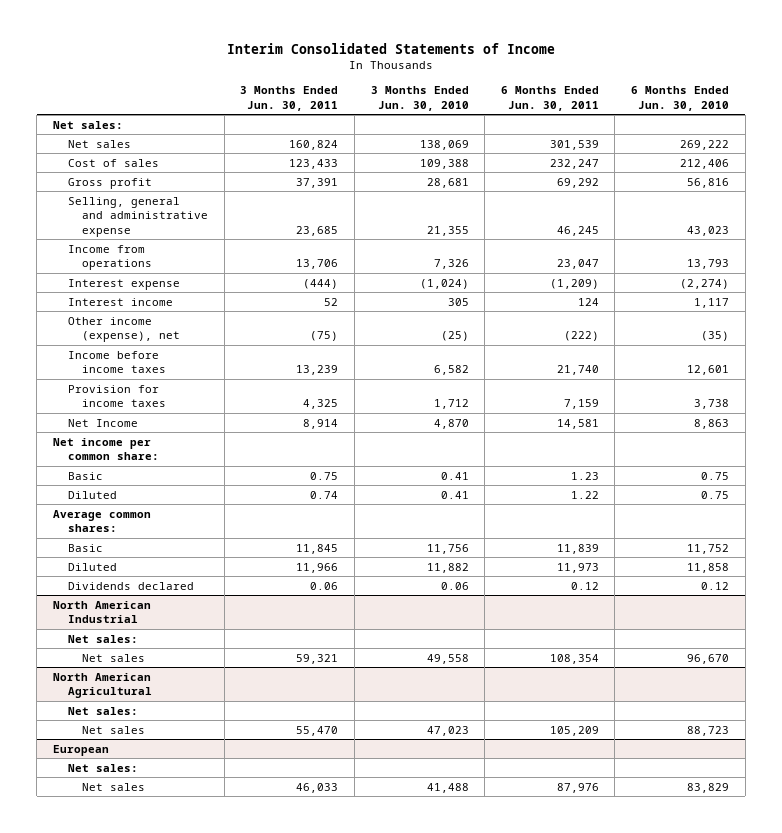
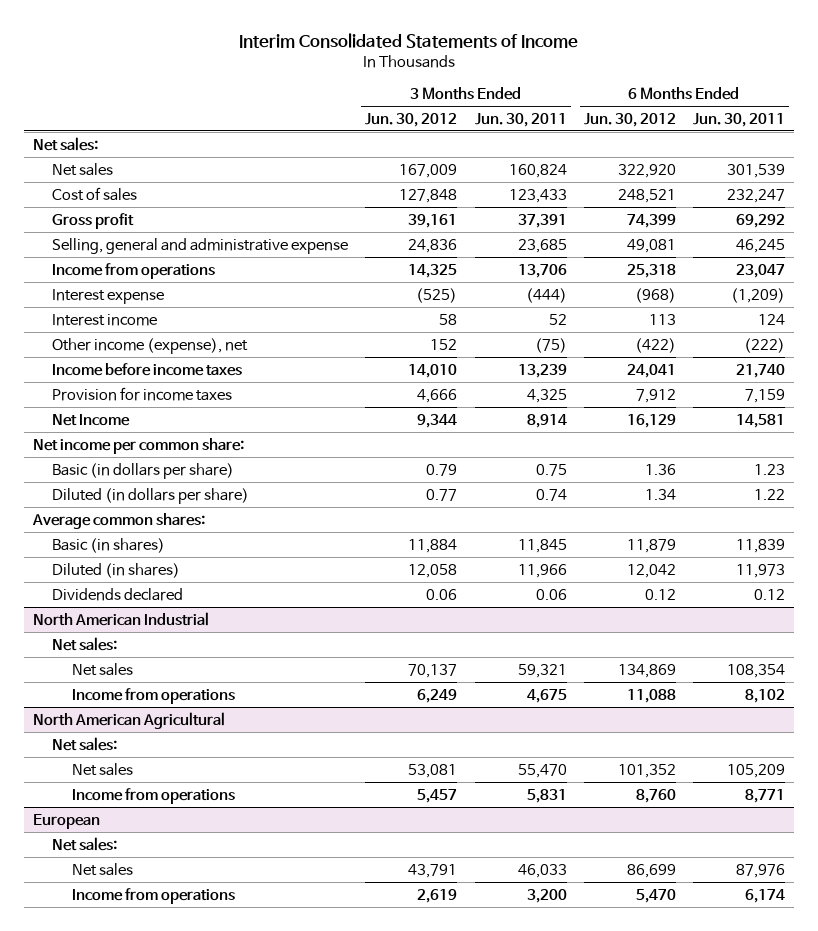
[370,86,469,111] 3 Months Ended Jun. 30, 2010 -> none
[631,86,730,111] 6 Months Ended Jun. 30, 2010 -> none
none -> [365,112,458,127] Jun. 30, 2012
none -> [583,112,676,127] Jun. 30, 2012
[67,471,103,480] Basic -> [52,462,235,479] Basic (in dollars per share)
[67,490,117,499] Diluted -> [52,487,250,504] Diluted (in dollars per share)
[67,543,103,552] Basic -> [52,537,166,553] Basic (in shares)
[67,562,117,571] Diluted -> [52,562,181,578] Diluted (in shares)
none -> [71,687,235,704] Income from operations
none -> [71,787,235,804] Income from operations
none -> [71,887,235,904] Income from operations

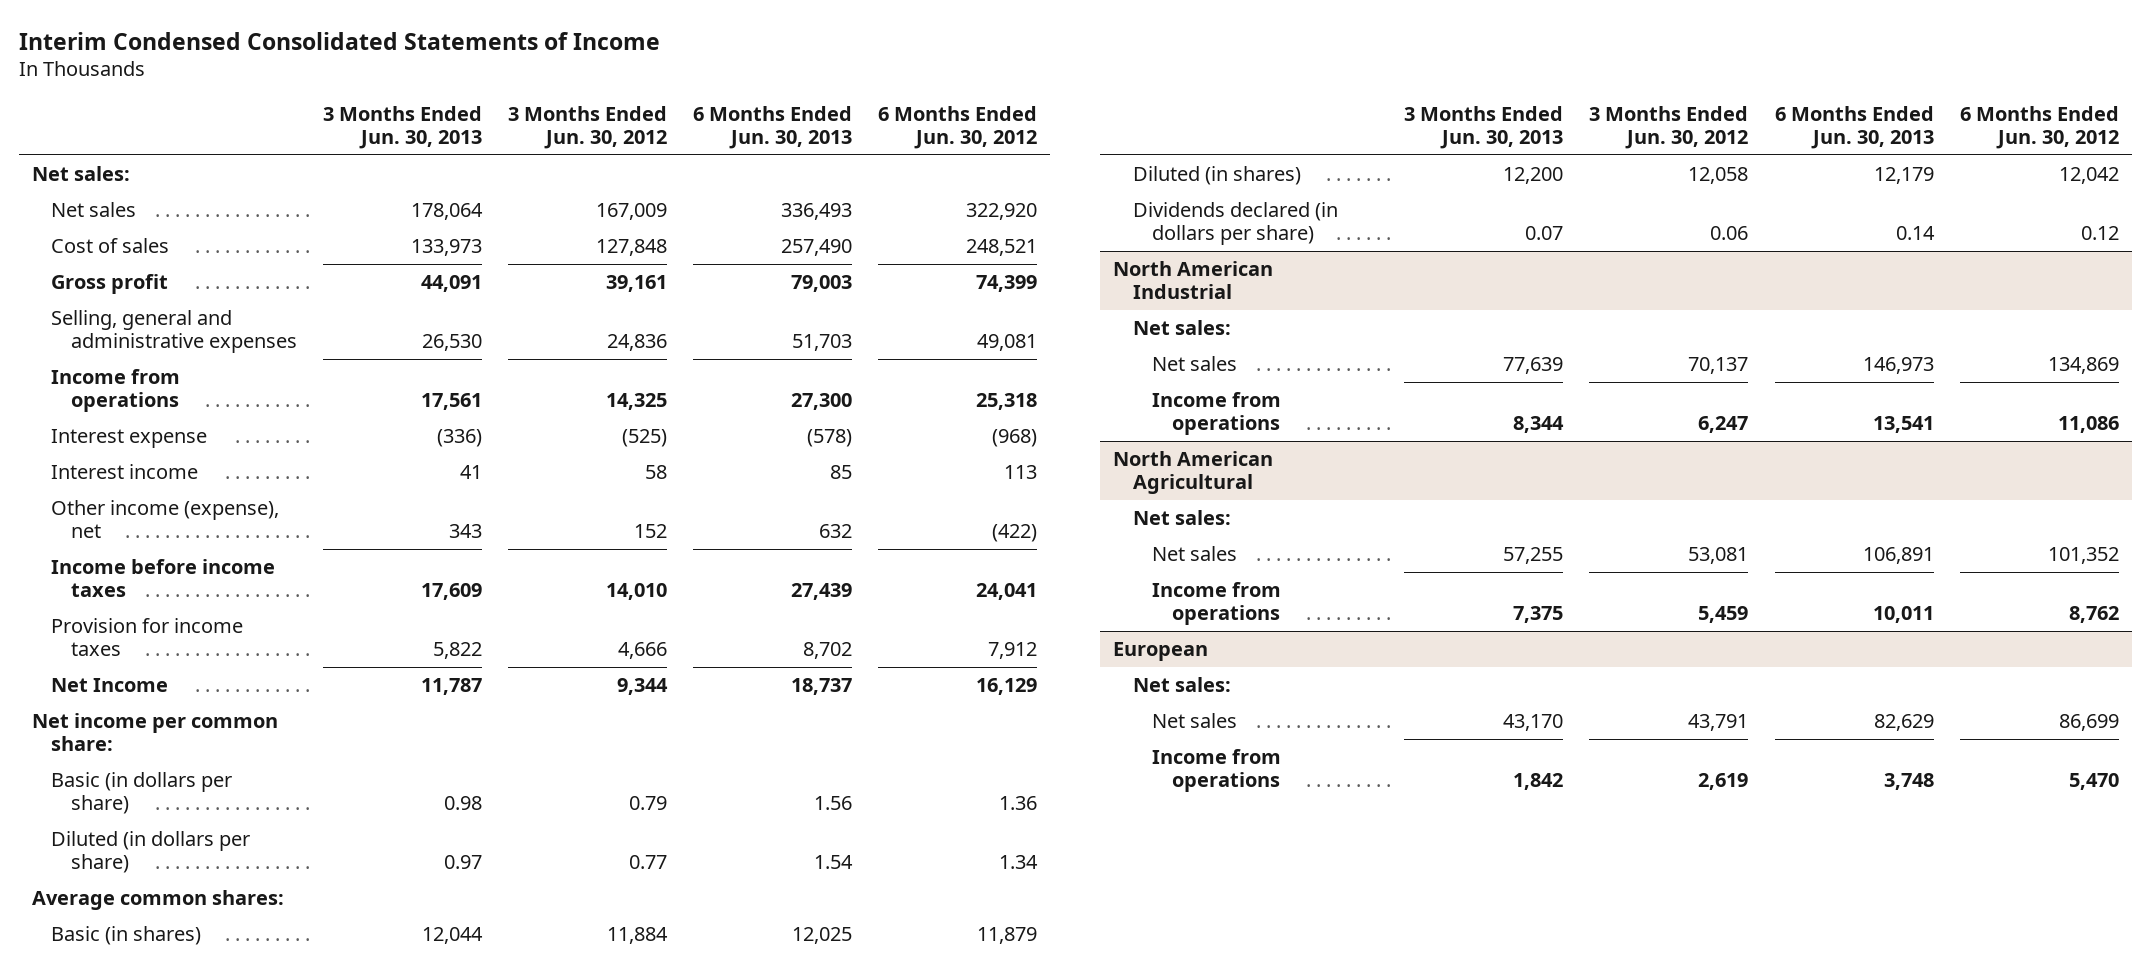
[238,32,578,48] Interim Consolidated Statements of Income -> [18,31,660,50] Interim Condensed Consolidated Statements of Income
[474,112,567,127] Jun. 30, 2011 -> none
[693,112,786,127] Jun. 30, 2011 -> none
none -> [322,106,482,150] 3 Months Ended Jun. 30, 2013
none -> [693,106,853,150] 6 Months Ended Jun. 30, 2013
[52,237,349,254] Selling, general and administrative expense -> [51,309,297,353] Selling, general and administrative expenses
[52,587,184,601] Dividends declared -> [1132,201,1338,245] Dividends declared (in dollars per share)
[417,688,458,703] 6,249 -> [1698,415,1749,433] 6,247
[626,688,676,703] 11,088 -> [2057,415,2119,433] 11,086
[417,788,458,803] 5,457 -> [1698,605,1749,623] 5,459
[635,788,676,803] 8,760 -> [2068,605,2119,623] 8,762

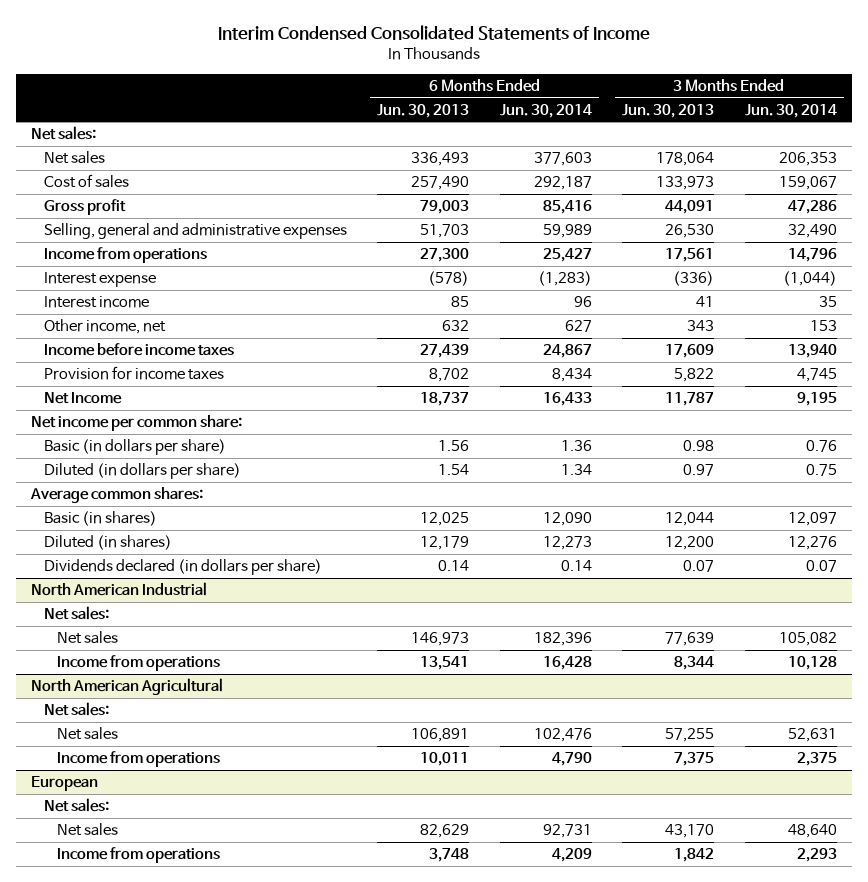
[508,106,668,150] 3 Months Ended Jun. 30, 2012 -> none
[878,106,1038,150] 6 Months Ended Jun. 30, 2012 -> none
none -> [499,103,592,118] Jun. 30, 2014
none -> [744,103,837,118] Jun. 30, 2014
[51,499,280,538] Other income (expense), net -> [44,319,167,335] Other income, net

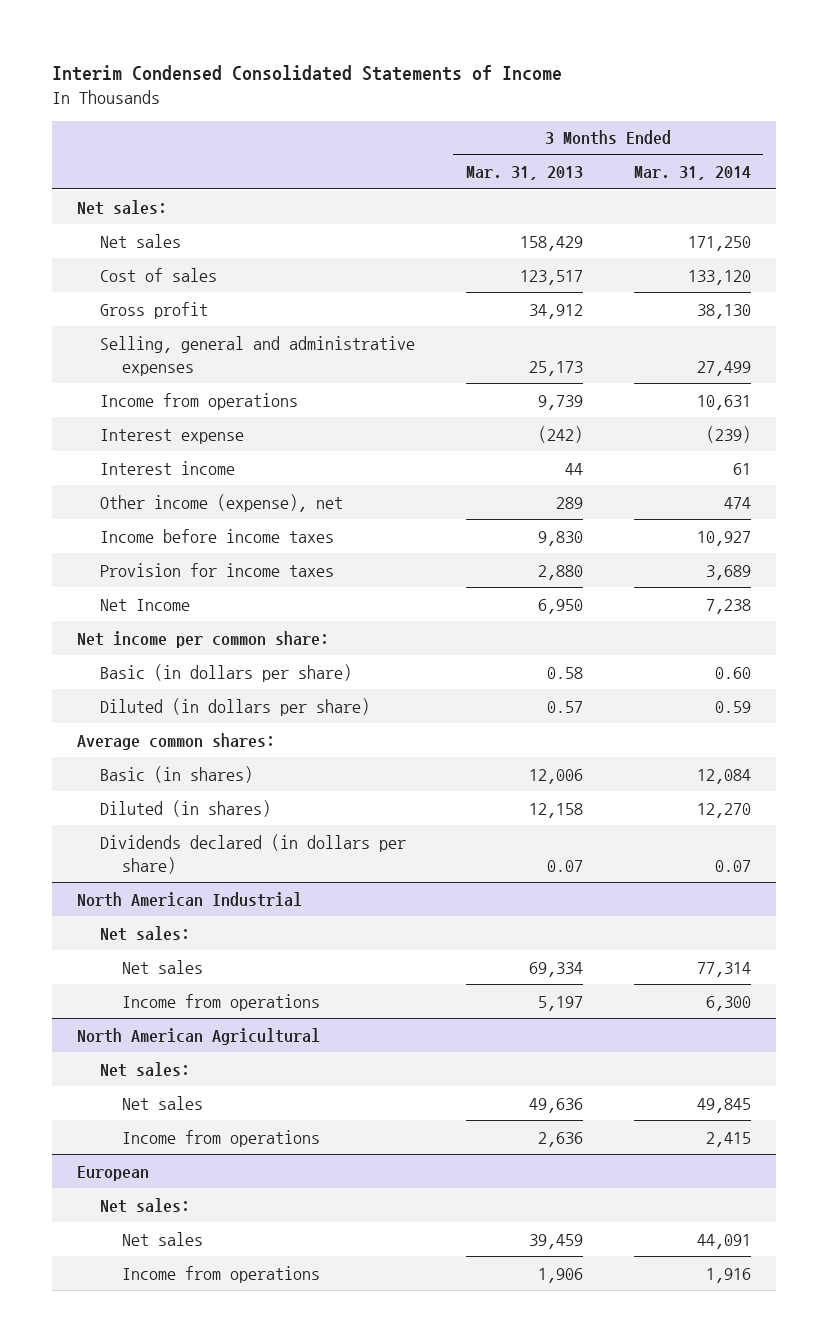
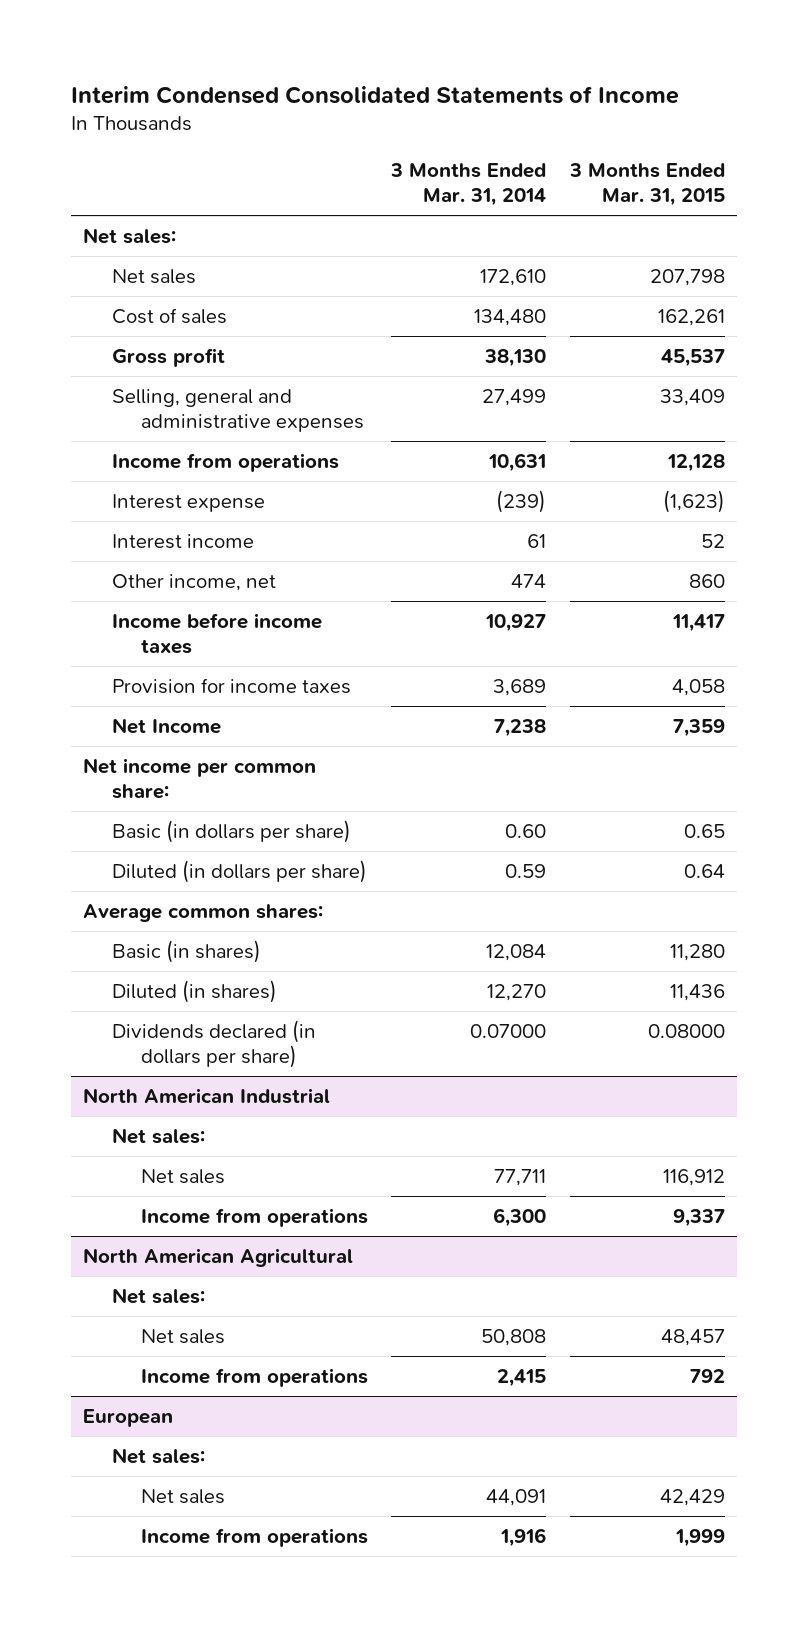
[465,166,583,181] Mar. 31, 2013 -> none
none -> [569,163,726,207] 3 Months Ended Mar. 31, 2015
[687,235,751,251] 171,250 -> [480,268,547,286] 172,610
[687,269,751,285] 133,120 -> [474,308,547,326] 134,480
[99,493,343,512] Other income (expense), net -> [111,573,276,591] Other income, net
[714,859,751,872] 0.07 -> [470,1023,547,1038] 0.07000
[696,961,751,977] 77,314 -> [494,1168,547,1186] 77,711
[696,1097,751,1113] 49,845 -> [481,1328,547,1346] 50,808

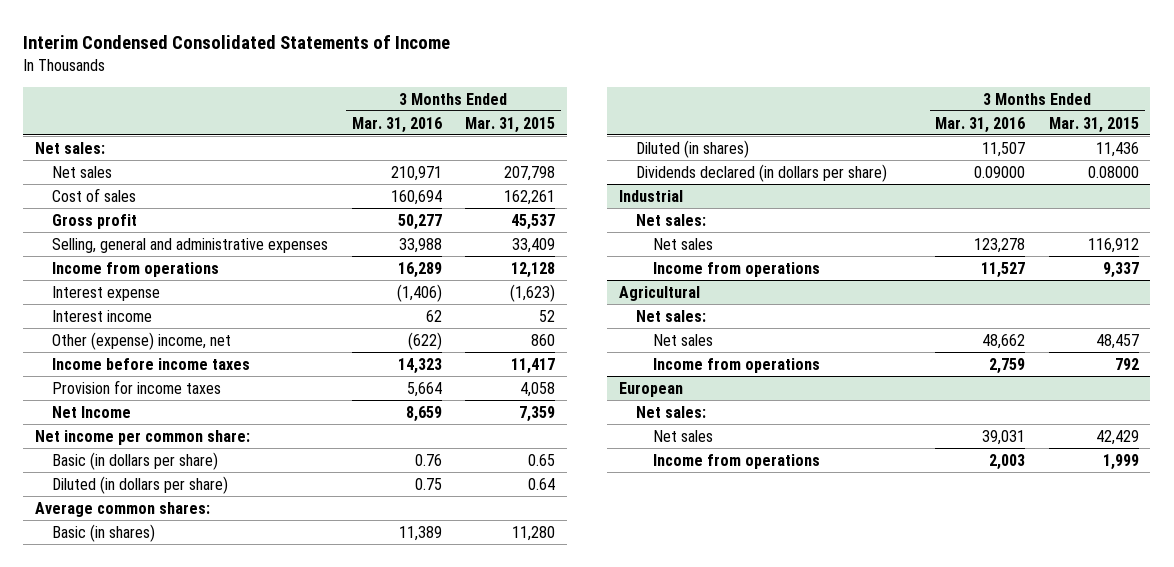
[390,163,547,207] 3 Months Ended Mar. 31, 2014 -> none
none -> [351,116,442,133] Mar. 31, 2016
[111,573,276,591] Other income, net -> [52,331,232,350] Other (expense) income, net
[82,1087,330,1104] North American Industrial -> [618,189,683,202] Industrial
[82,1247,353,1267] North American Agricultural -> [618,285,700,301] Agricultural

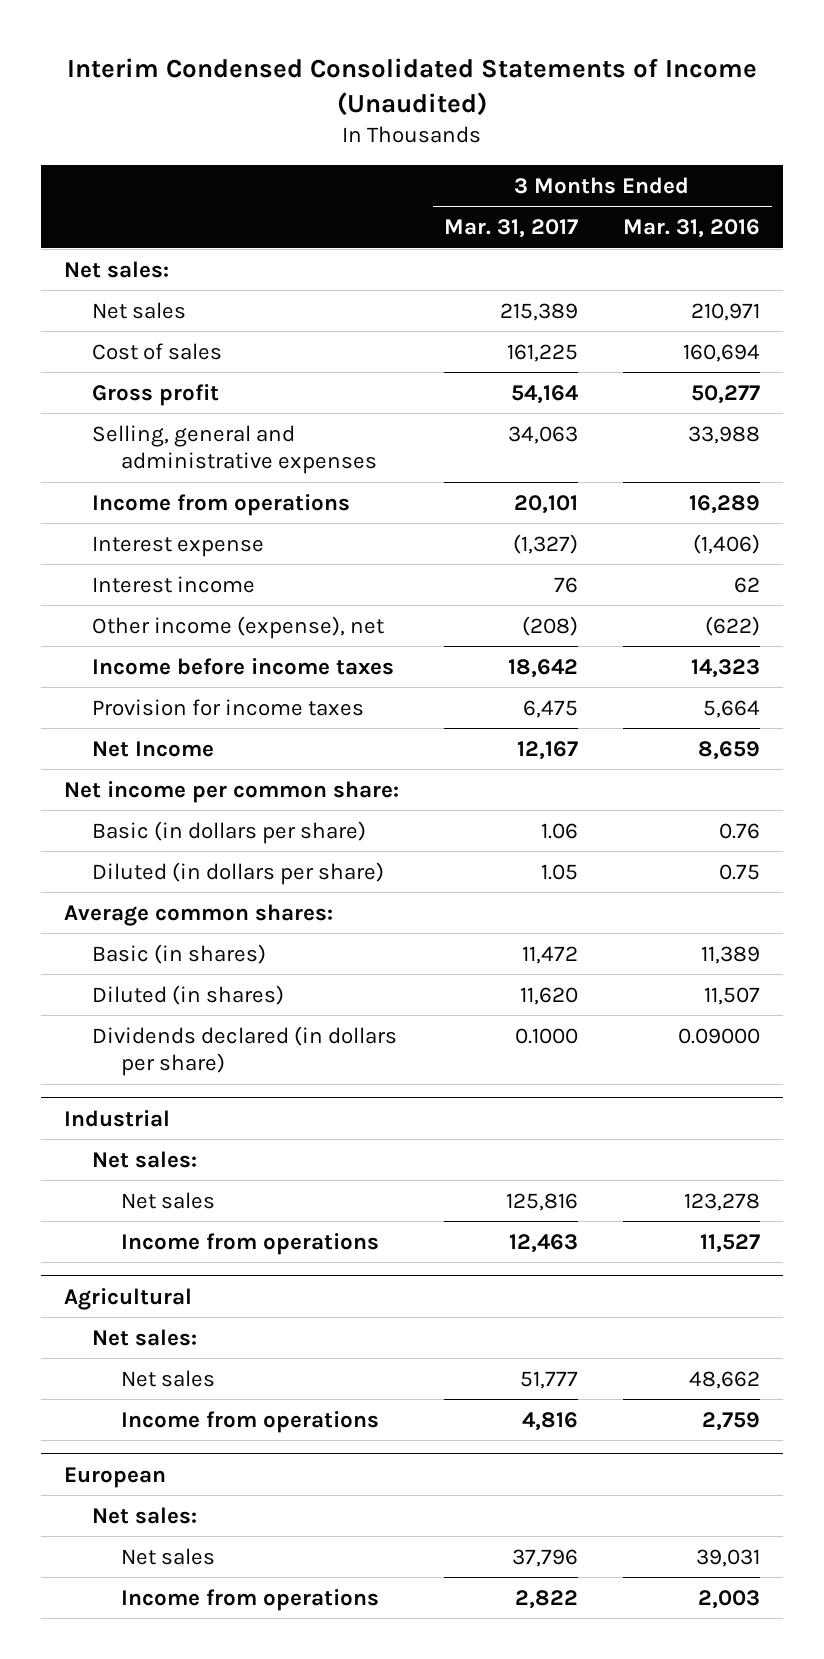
[23,34,451,49] Interim Condensed Consolidated Statements of Income -> [67,57,758,116] Interim Condensed Consolidated Statements of Income (Unaudited)
[464,116,555,133] Mar. 31, 2015 -> none
none -> [444,219,579,239] Mar. 31, 2017
[52,331,232,350] Other (expense) income, net -> [92,615,385,639] Other income (expense), net

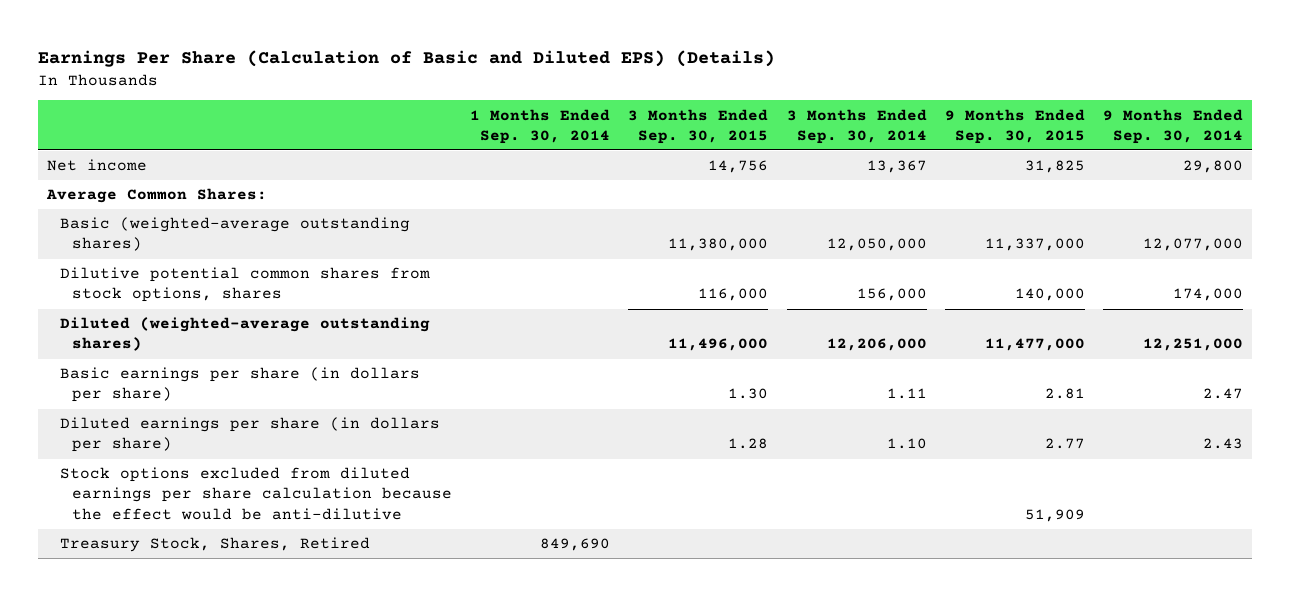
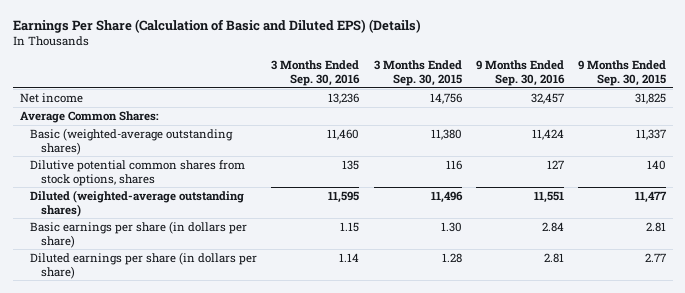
[470,108,611,144] 1 Months Ended Sep. 30, 2014 -> none
[786,108,927,144] 3 Months Ended Sep. 30, 2014 -> none
[1102,108,1243,144] 9 Months Ended Sep. 30, 2014 -> none
none -> [271,60,361,87] 3 Months Ended Sep. 30, 2016
none -> [475,60,565,87] 9 Months Ended Sep. 30, 2016
[668,238,769,252] 11,380,000 -> [430,128,462,140] 11,380
[984,238,1085,252] 11,337,000 -> [635,128,666,140] 11,337
[698,288,769,302] 116,000 -> [445,159,462,170] 116
[1014,288,1085,302] 140,000 -> [646,159,666,170] 140
[668,338,769,352] 11,496,000 -> [430,190,463,203] 11,496
[984,338,1085,352] 11,477,000 -> [634,190,667,203] 11,477
[59,467,453,520] Stock options excluded from diluted earnings per share calculation because the effect would be anti-dilutive -> none
[59,537,370,553] Treasury Stock, Shares, Retired -> none

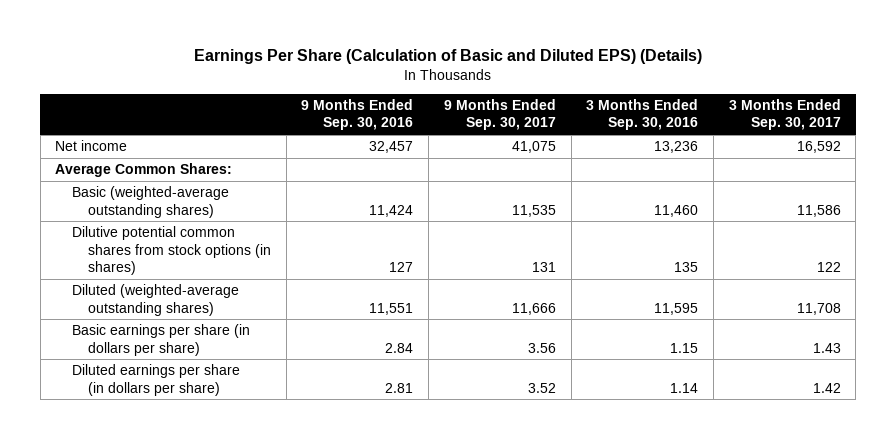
[373,60,462,87] 3 Months Ended Sep. 30, 2015 -> none
[577,60,666,87] 9 Months Ended Sep. 30, 2015 -> none
none -> [443,99,556,131] 9 Months Ended Sep. 30, 2017
none -> [728,99,841,131] 3 Months Ended Sep. 30, 2017
[30,159,246,186] Dilutive potential common shares from stock options, shares -> [71,226,272,275] Dilutive potential common shares from stock options (in shares)

